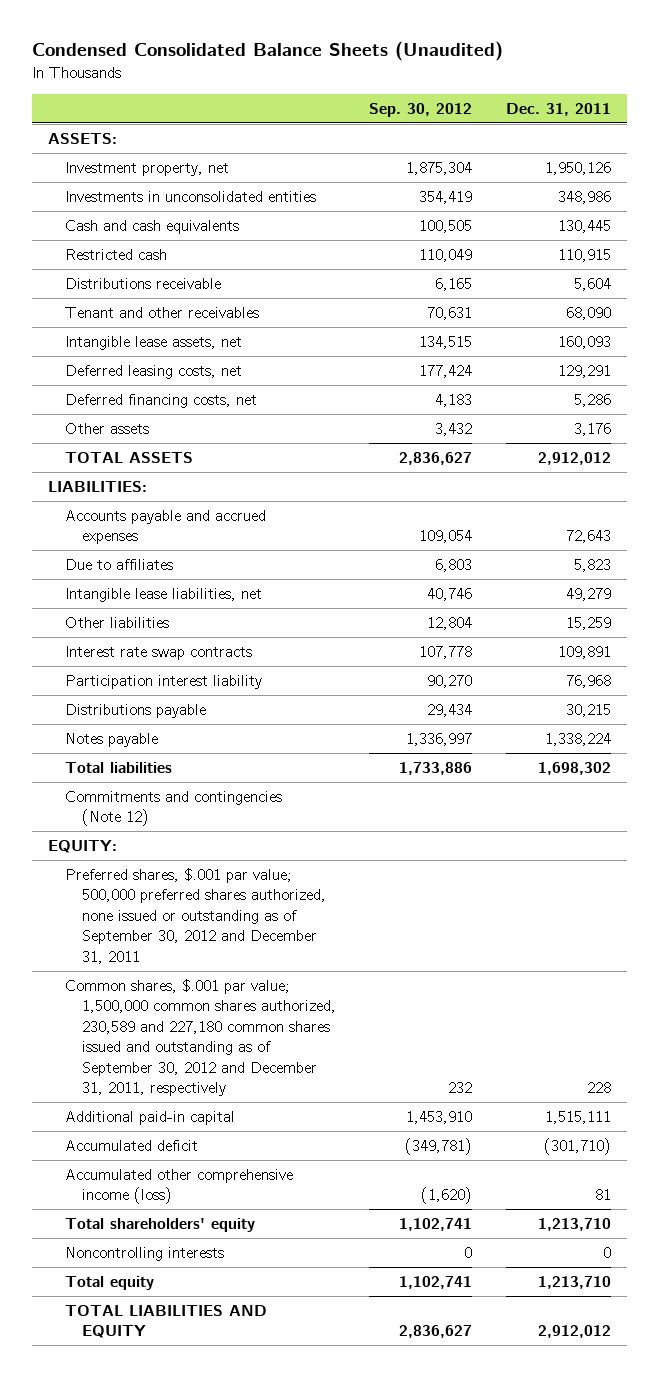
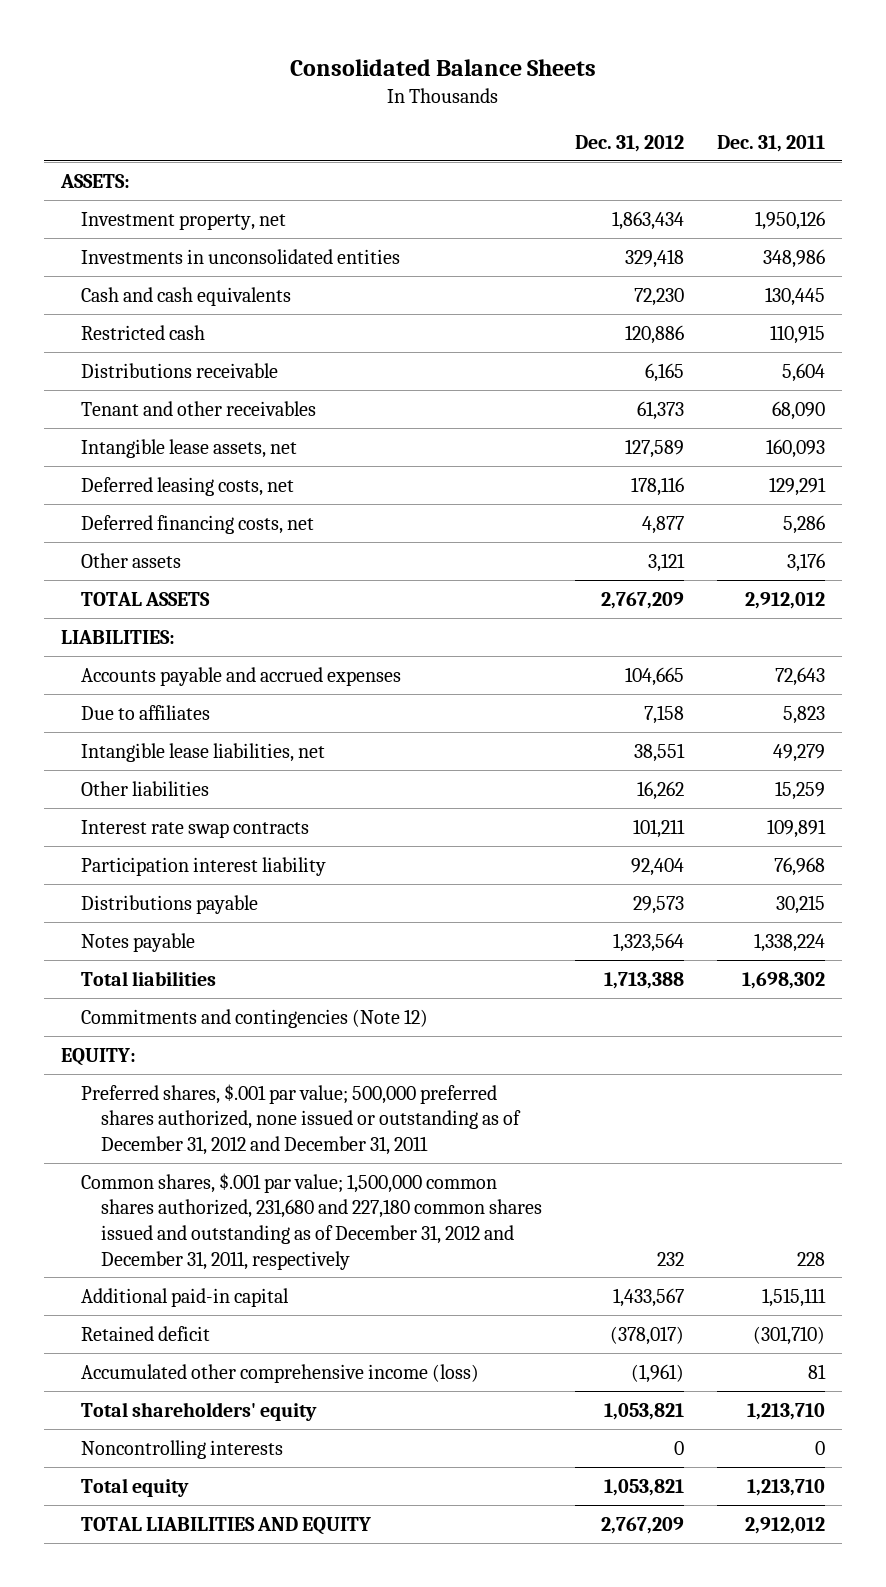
[31,41,503,62] Condensed Consolidated Balance Sheets (Unaudited) -> [289,58,596,76] Consolidated Balance Sheets
[369,102,473,117] Sep. 30, 2012 -> none
none -> [575,134,685,152] Dec. 31, 2012
[65,867,326,964] Preferred shares, $.001 par value; 500,000 preferred shares authorized, none issued or outstanding as of September 30, 2012 and December 31, 2011 -> [81,1083,522,1155] Preferred shares, $.001 par value; 500,000 preferred shares authorized, none issued or outstanding as of December 31, 2012 and December 31, 2011
[65,978,336,1097] Common shares, $.001 par value; 1,500,000 common shares authorized, 230,589 and 227,180 common shares issued and outstanding as of September 30, 2012 and December 31, 2011, respectively -> [81,1172,543,1270] Common shares, $.001 par value; 1,500,000 common shares authorized, 231,680 and 227,180 common shares issued and outstanding as of December 31, 2012 and December 31, 2011, respectively
[65,1139,199,1151] Accumulated deficit -> [81,1325,211,1341] Retained deficit

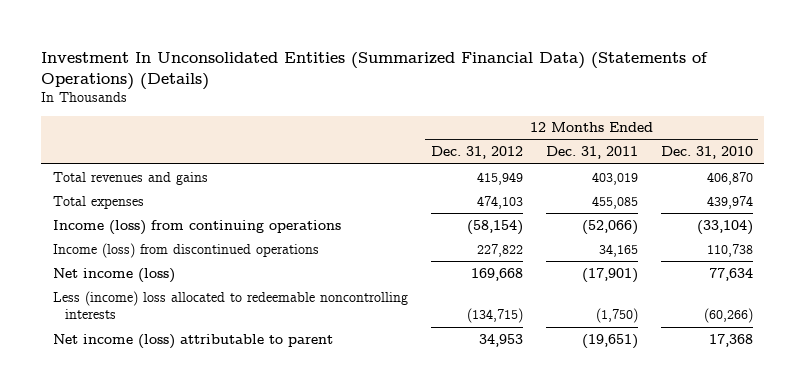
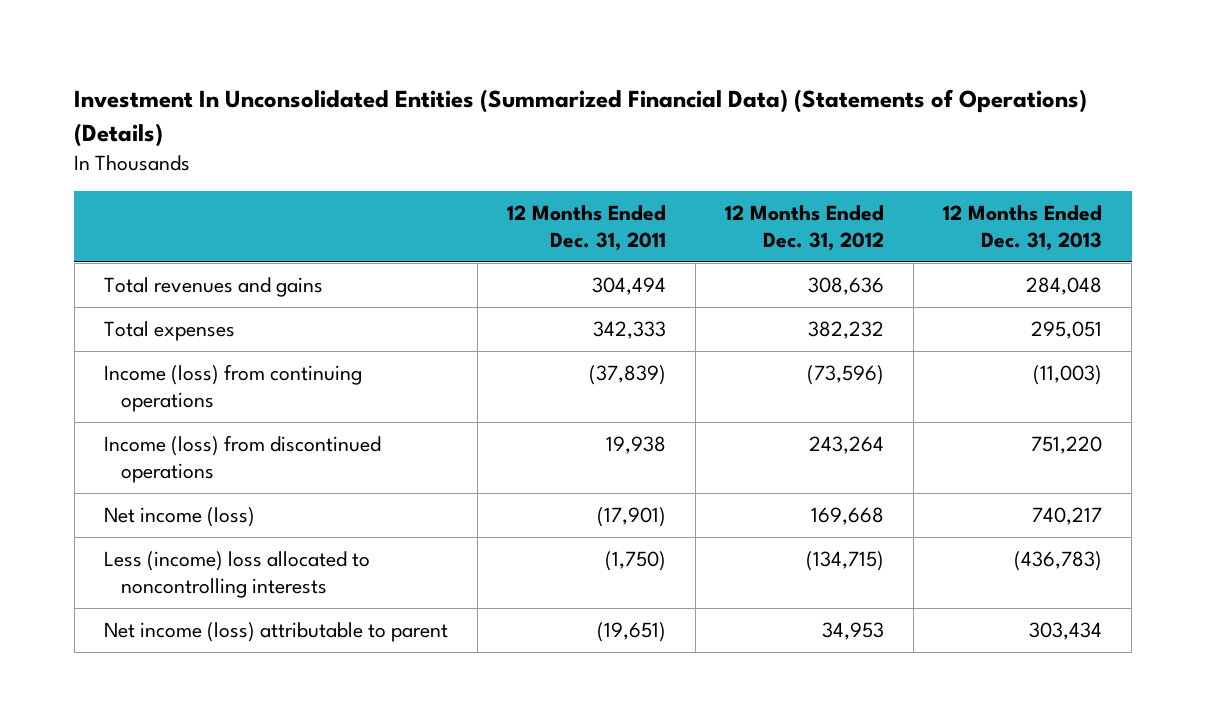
[660,146,753,160] Dec. 31, 2010 -> none
none -> [943,204,1103,252] 12 Months Ended Dec. 31, 2013
[476,171,523,185] 415,949 -> [808,276,885,295] 308,636
[591,171,638,185] 403,019 -> [591,276,666,295] 304,494
[476,195,523,209] 474,103 -> [808,320,885,339] 382,232
[591,195,638,209] 455,085 -> [592,320,666,339] 342,333
[466,219,523,235] (58,154) -> [807,364,885,385] (73,596)
[581,219,638,235] (52,066) -> [588,364,666,385] (37,839)
[476,243,523,257] 227,822 -> [809,435,885,454] 243,264
[598,243,638,257] 34,165 -> [605,435,666,454] 19,938
[52,290,408,320] Less (income) loss allocated to redeemable noncontrolling interests -> [103,550,370,599] Less (income) loss allocated to noncontrolling interests

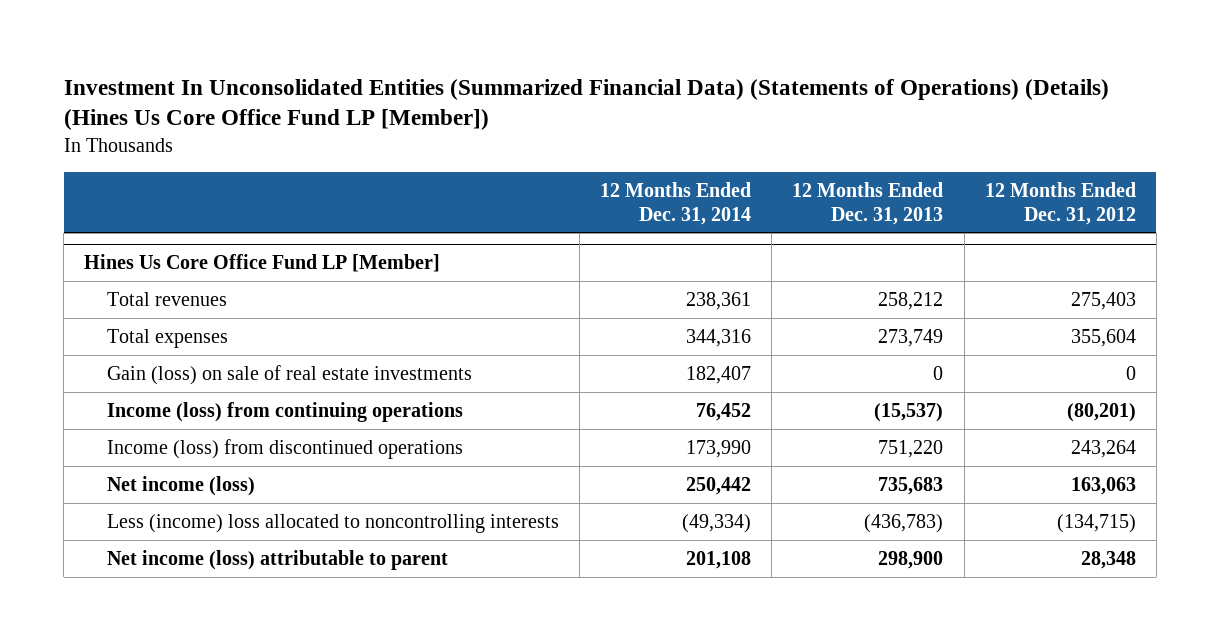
[74,89,1088,147] Investment In Unconsolidated Entities (Summarized Financial Data) (Statements of Operations) (Details) -> [63,78,1109,131] Investment In Unconsolidated Entities (Summarized Financial Data) (Statements of Operations) (Details) (Hines Us Core Office Fund LP [Member])
[506,204,666,252] 12 Months Ended Dec. 31, 2011 -> none
none -> [600,182,752,225] 12 Months Ended Dec. 31, 2014
none -> [84,254,441,273] Hines Us Core Office Fund LP [Member]
[103,276,323,297] Total revenues and gains -> [106,291,227,306] Total revenues
[808,276,885,295] 308,636 -> [1070,291,1136,310] 275,403
[1026,276,1103,295] 284,048 -> [878,291,944,310] 258,212
[808,320,885,339] 382,232 -> [1070,328,1136,347] 355,604
[1031,320,1103,339] 295,051 -> [878,328,944,347] 273,749
none -> [106,364,472,385] Gain (loss) on sale of real estate investments
[807,364,885,385] (73,596) -> [1066,402,1136,422] (80,201)
[1033,364,1103,385] (11,003) -> [874,402,944,422] (15,537)
[811,506,885,525] 169,668 -> [1070,476,1136,495] 163,063
[1032,506,1103,525] 740,217 -> [878,476,944,495] 735,683
[822,621,885,640] 34,953 -> [1080,550,1136,569] 28,348
[1029,621,1103,640] 303,434 -> [878,550,944,569] 298,900

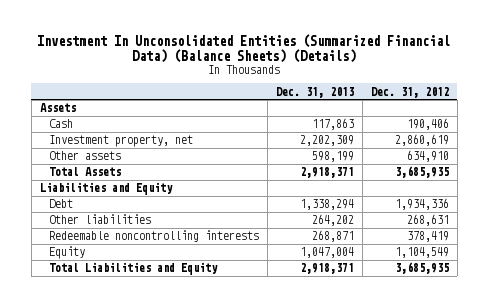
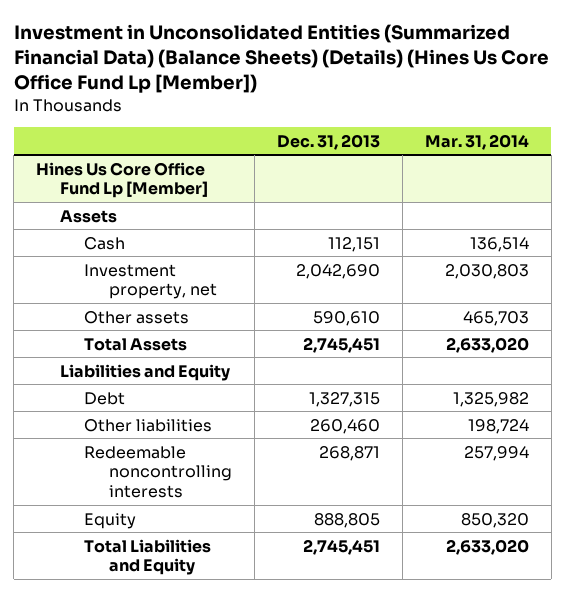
[37,34,451,63] Investment In Unconsolidated Entities (Summarized Financial Data) (Balance Sheets) (Details) -> [13,23,549,94] Investment in Unconsolidated Entities (Summarized Financial Data) (Balance Sheets) (Details) (Hines Us Core Office Fund Lp [Member])
[370,86,449,98] Dec. 31, 2012 -> none
none -> [424,133,529,150] Mar. 31, 2014
none -> [36,161,209,199] Hines Us Core Office Fund Lp [Member]
[312,118,355,131] 117,863 -> [327,236,380,252] 112,151
[300,135,355,147] 2,202,309 -> [295,263,380,279] 2,042,690
[312,151,355,163] 598,199 -> [312,310,380,326] 590,610
[300,167,355,179] 2,918,371 -> [302,336,380,353] 2,745,451
[300,199,355,211] 1,338,294 -> [308,391,380,407] 1,327,315
[312,214,355,227] 264,202 -> [309,418,380,434] 260,460
[300,247,355,259] 1,047,004 -> [313,512,380,528] 888,805
[300,263,355,275] 2,918,371 -> [302,538,380,555] 2,745,451

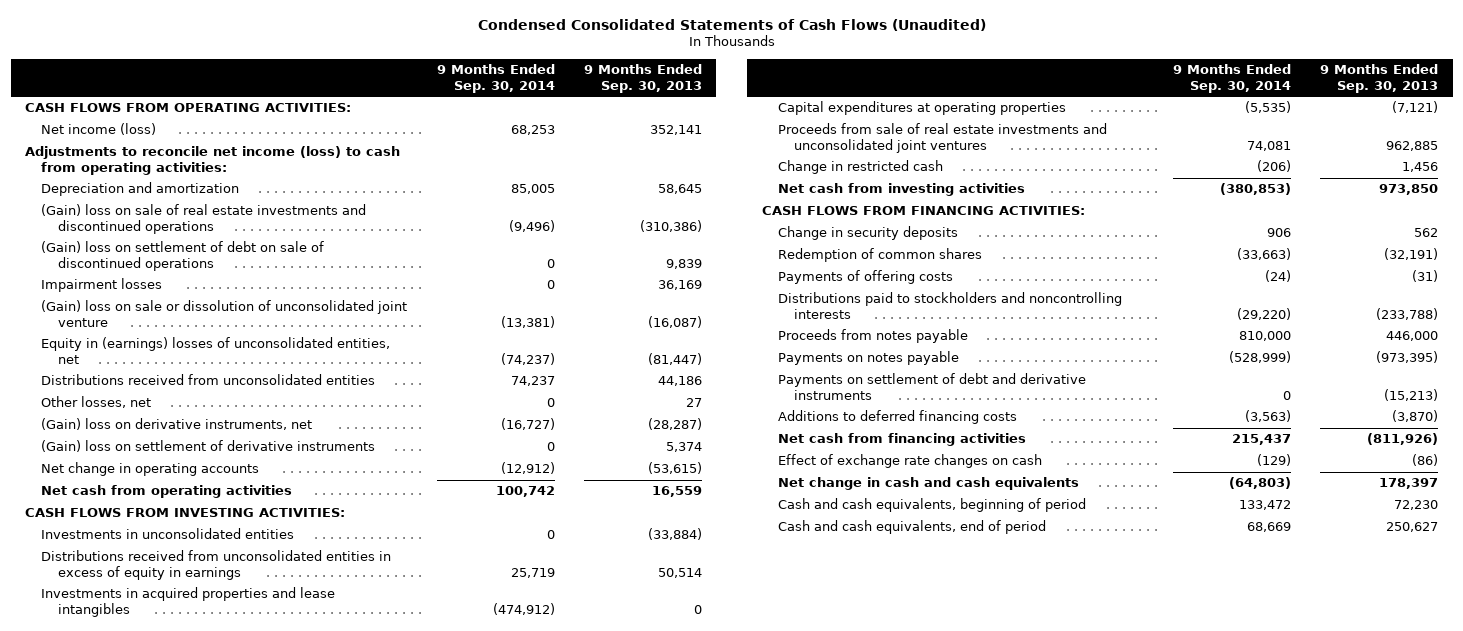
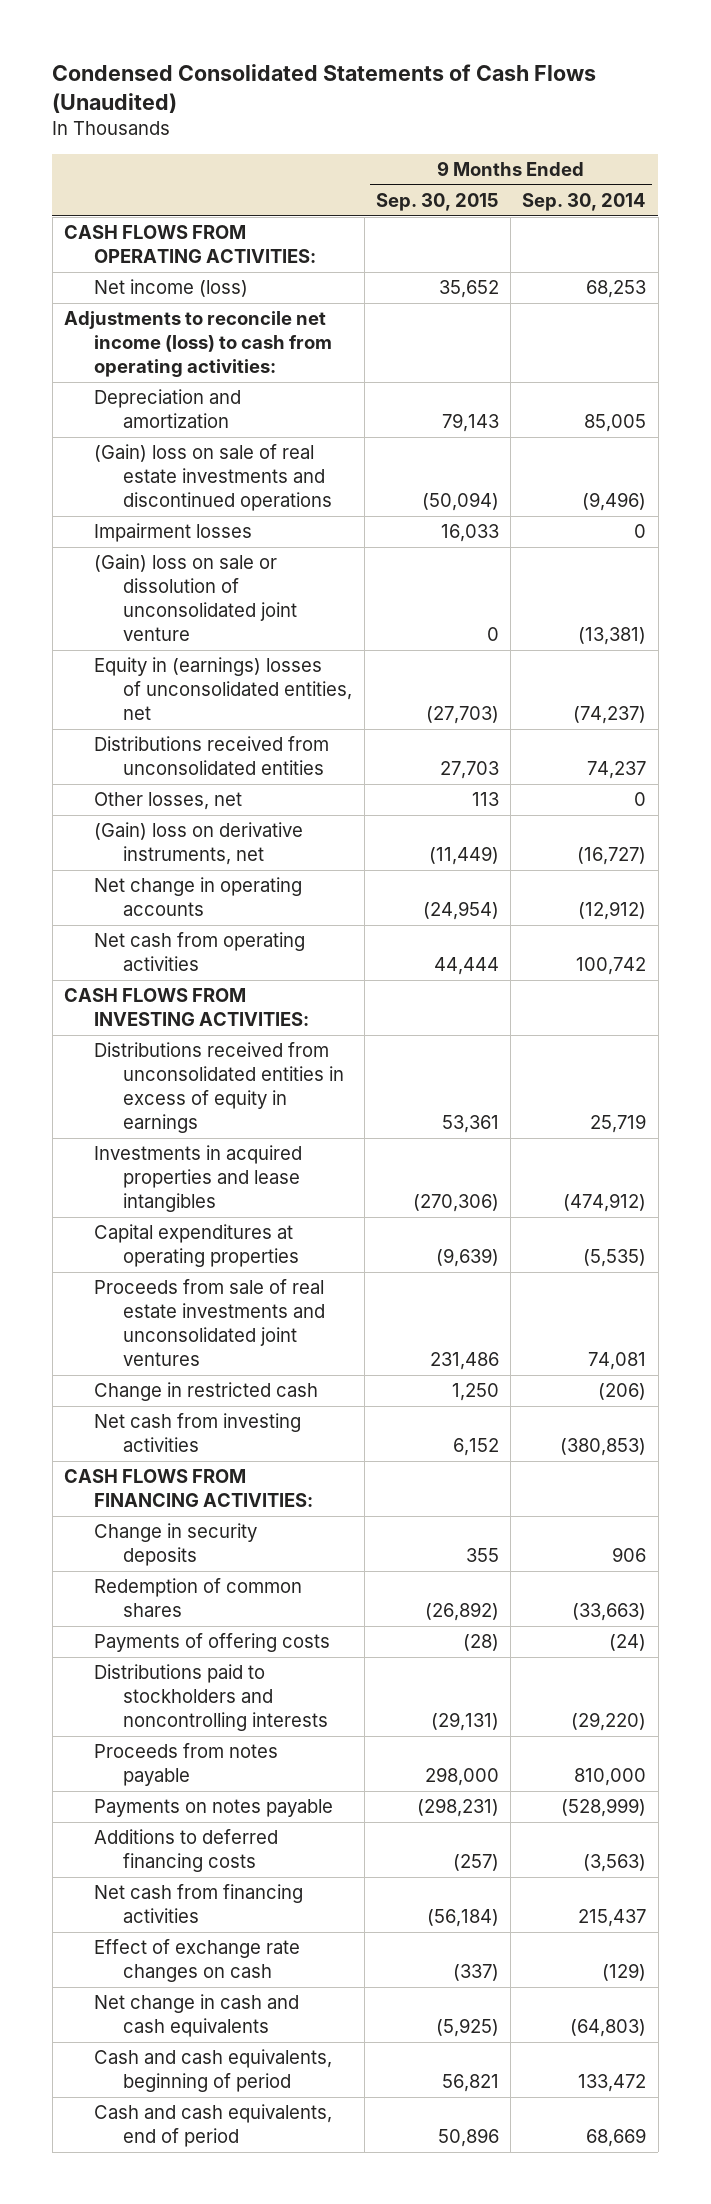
[583,64,702,93] 9 Months Ended Sep. 30, 2013 -> none
none -> [375,193,499,212] Sep. 30, 2015
[41,241,325,271] (Gain) loss on settlement of debt on sale of discontinued operations -> none
[41,440,376,453] (Gain) loss on settlement of derivative instruments -> none
[41,528,295,540] Investments in unconsolidated entities -> none
[777,373,1086,400] Payments on settlement of debt and derivative instruments -> none

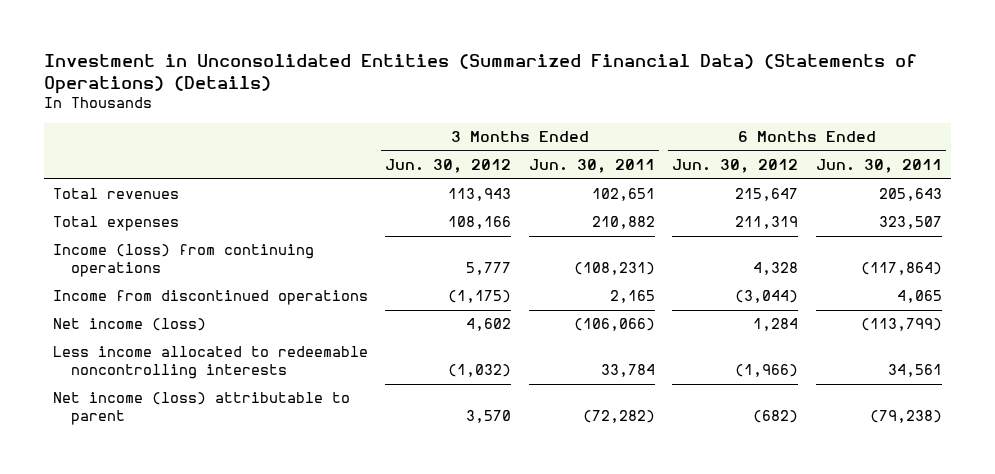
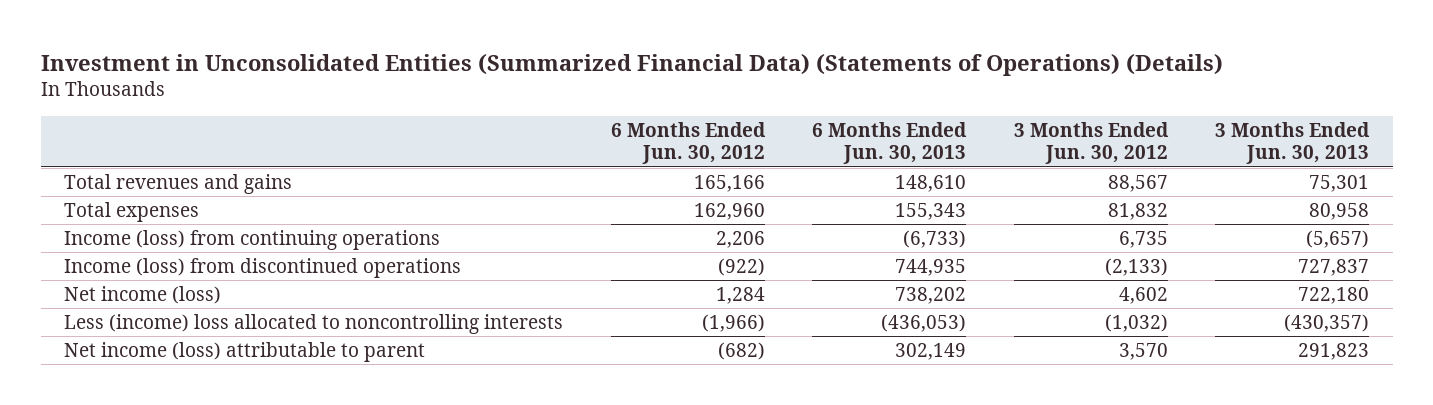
[528,159,655,174] Jun. 30, 2011 -> none
[815,159,942,174] Jun. 30, 2011 -> none
none -> [812,121,968,165] 6 Months Ended Jun. 30, 2013
none -> [1214,121,1370,165] 3 Months Ended Jun. 30, 2013
[52,188,179,200] Total revenues -> [64,174,293,195] Total revenues and gains
[448,188,512,202] 113,943 -> [1107,175,1168,193] 88,567
[735,188,799,202] 215,647 -> [693,175,765,193] 165,166
[448,216,512,230] 108,166 -> [1107,203,1168,221] 81,832
[735,216,799,230] 211,319 -> [693,203,765,221] 162,960
[466,262,512,276] 5,777 -> [1118,231,1168,249] 6,735
[753,262,799,276] 4,328 -> [715,231,765,249] 2,206
[52,290,368,306] Income from discontinued operations -> [64,258,462,279] Income (loss) from discontinued operations
[448,290,512,304] (1,175) -> [1104,258,1168,277] (2,133)
[735,290,799,304] (3,044) -> [717,258,765,277] (922)
[52,346,368,380] Less income allocated to redeemable noncontrolling interests -> [64,314,564,335] Less (income) loss allocated to noncontrolling interests

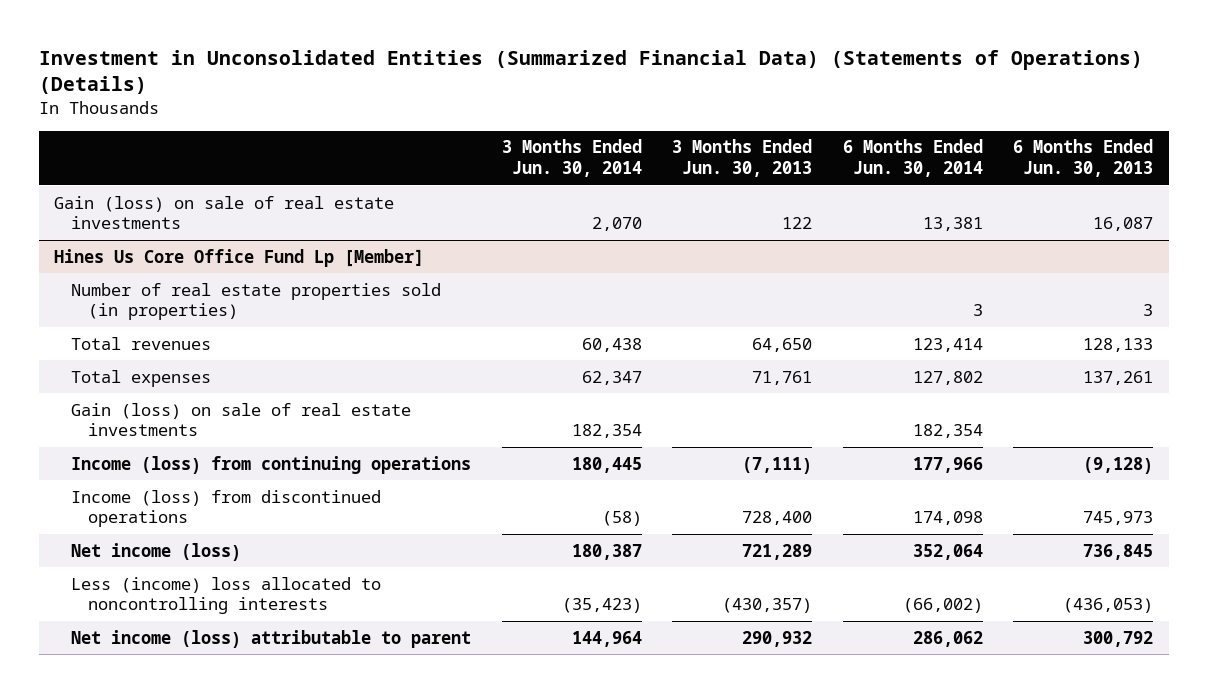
[610,121,766,165] 6 Months Ended Jun. 30, 2012 -> none
[1013,121,1169,165] 3 Months Ended Jun. 30, 2012 -> none
none -> [501,139,642,178] 3 Months Ended Jun. 30, 2014
none -> [842,139,983,178] 6 Months Ended Jun. 30, 2014
none -> [53,195,394,230] Gain (loss) on sale of real estate investments
none -> [53,248,424,267] Hines Us Core Office Fund Lp [Member]
none -> [71,282,442,321] Number of real estate properties sold (in properties)
[64,174,293,195] Total revenues and gains -> [71,336,212,350] Total revenues
[895,175,967,193] 148,610 -> [1083,337,1154,352] 128,133
[1308,175,1369,193] 75,301 -> [752,337,813,352] 64,650
[895,203,967,221] 155,343 -> [1083,370,1154,385] 137,261
[1308,203,1369,221] 80,958 -> [752,370,813,385] 71,761
none -> [71,402,412,437] Gain (loss) on sale of real estate investments
[903,230,967,249] (6,733) -> [1083,456,1154,474] (9,128)
[1305,230,1369,249] (5,657) -> [742,456,813,474] (7,111)
[895,259,967,277] 744,935 -> [1083,511,1154,526] 745,973
[1297,259,1369,277] 727,837 -> [742,511,813,526] 728,400
[895,287,967,305] 738,202 -> [1083,543,1154,560] 736,845
[1297,287,1369,305] 722,180 -> [742,543,813,560] 721,289
[895,343,967,361] 302,149 -> [1083,630,1154,647] 300,792
[1297,343,1369,361] 291,823 -> [742,630,813,647] 290,932

